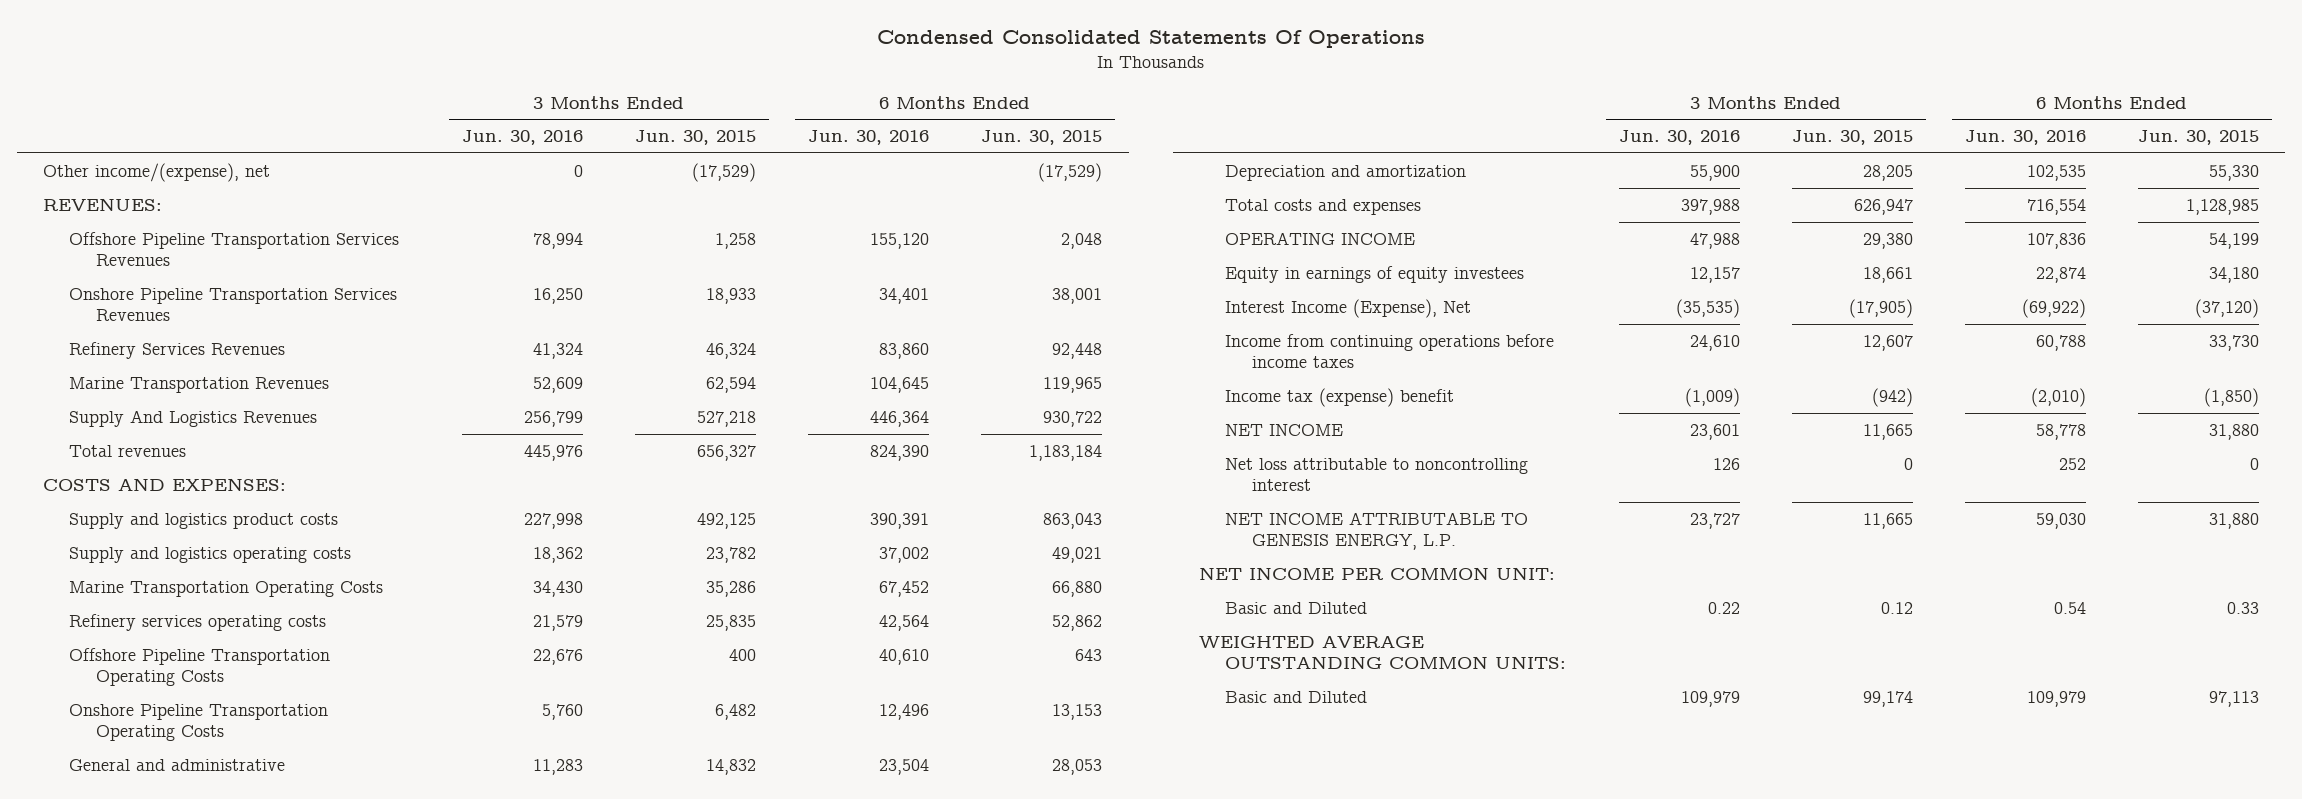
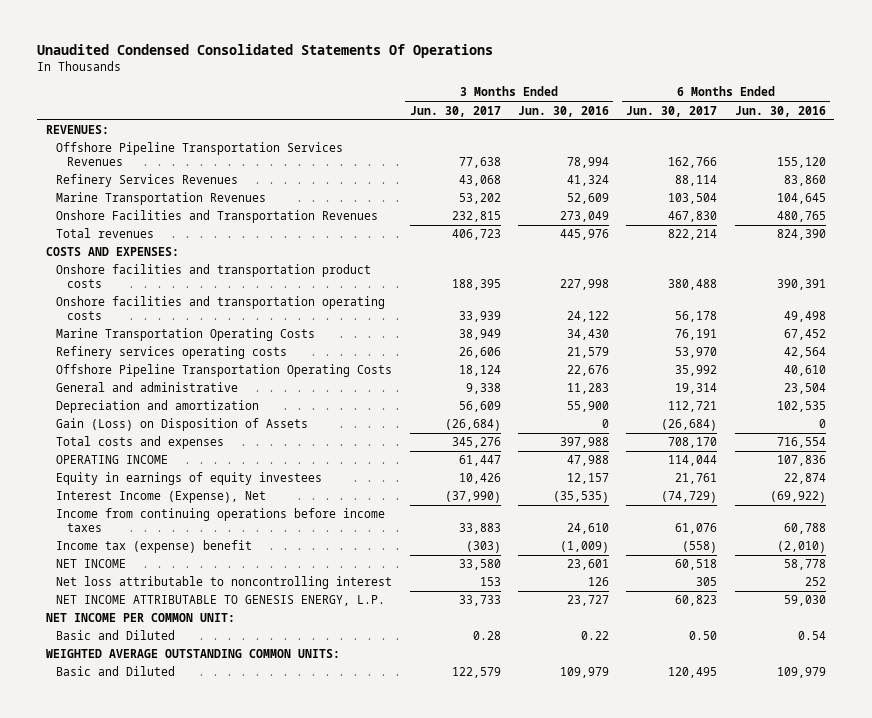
[876,30,1425,49] Condensed Consolidated Statements Of Operations -> [37,44,494,59] Unaudited Condensed Consolidated Statements Of Operations
[635,130,757,146] Jun. 30, 2015 -> none
[981,130,1103,146] Jun. 30, 2015 -> none
none -> [409,105,501,117] Jun. 30, 2017
none -> [626,105,718,117] Jun. 30, 2017
[42,162,270,182] Other income/(expense), net -> none
[69,287,398,322] Onshore Pipeline Transportation Services Revenues -> none
[69,409,318,427] Supply And Logistics Revenues -> none
none -> [56,210,379,224] Onshore Facilities and Transportation Revenues
[69,546,352,563] Supply and logistics operating costs -> none
[69,512,339,529] Supply and logistics product costs -> [56,264,372,289] Onshore facilities and transportation product costs
none -> [56,296,386,321] Onshore facilities and transportation operating costs
[69,703,329,742] Onshore Pipeline Transportation Operating Costs -> none
none -> [56,418,309,432] Gain (Loss) on Disposition of Assets

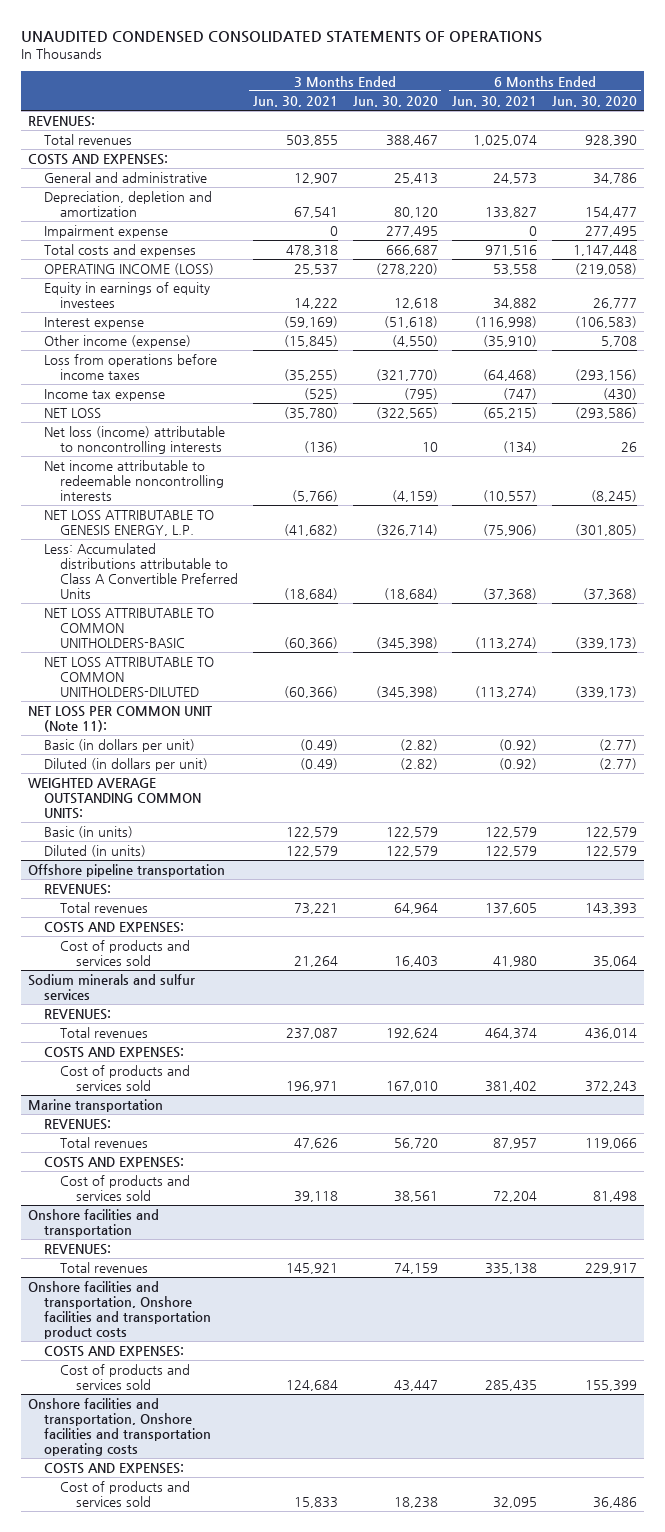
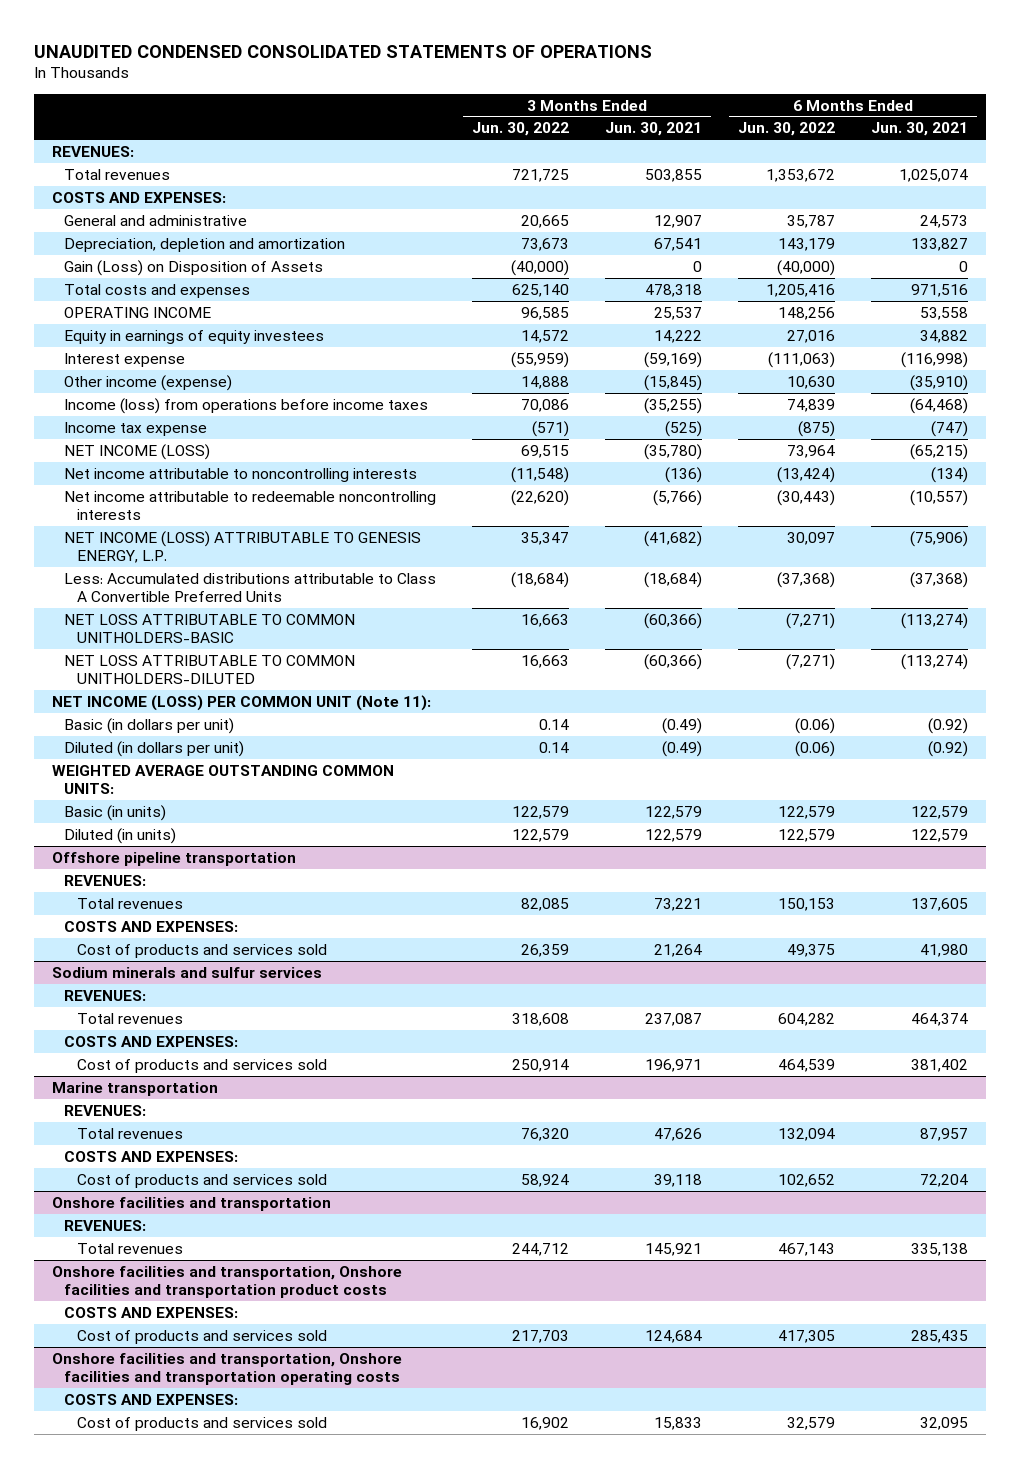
[352,95,438,107] Jun. 30, 2020 -> none
[552,95,638,107] Jun. 30, 2020 -> none
none -> [472,122,570,137] Jun. 30, 2022
none -> [738,122,836,137] Jun. 30, 2022
[44,225,169,239] Impairment expense -> none
none -> [64,259,324,276] Gain (Loss) on Disposition of Assets
[44,263,215,276] OPERATING INCOME (LOSS) -> [64,306,212,318] OPERATING INCOME
[44,354,218,381] Loss from operations before income taxes -> [64,397,429,414] Income (loss) from operations before income taxes
[44,408,102,419] NET LOSS -> [64,443,211,460] NET INCOME (LOSS)
[44,426,226,455] Net loss (income) attributable to noncontrolling interests -> [64,467,418,482] Net income attributable to noncontrolling interests
[44,510,215,537] NET LOSS ATTRIBUTABLE TO GENESIS ENERGY, L.P. -> [64,530,422,564] NET INCOME (LOSS) ATTRIBUTABLE TO GENESIS ENERGY, L.P.
[28,706,214,733] NET LOSS PER COMMON UNIT (Note 11): -> [51,694,431,711] NET INCOME (LOSS) PER COMMON UNIT (Note 11):

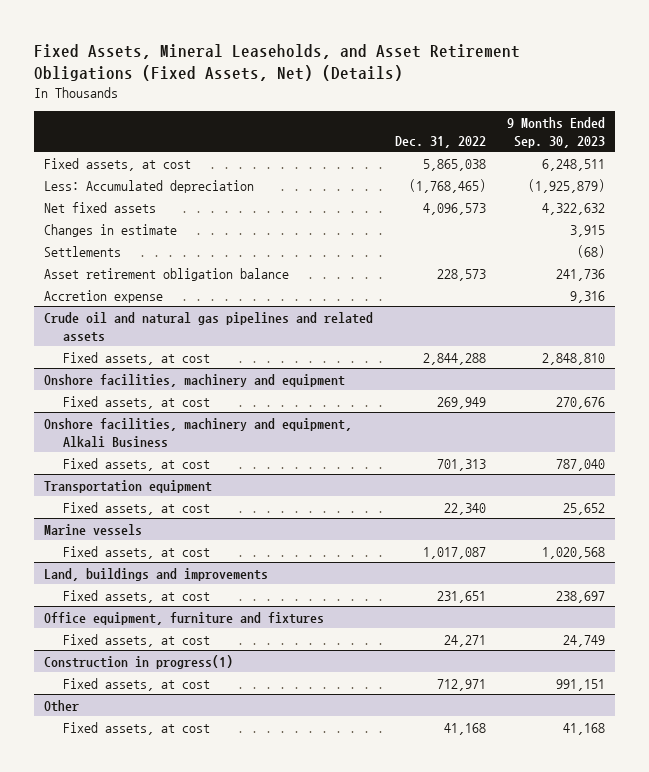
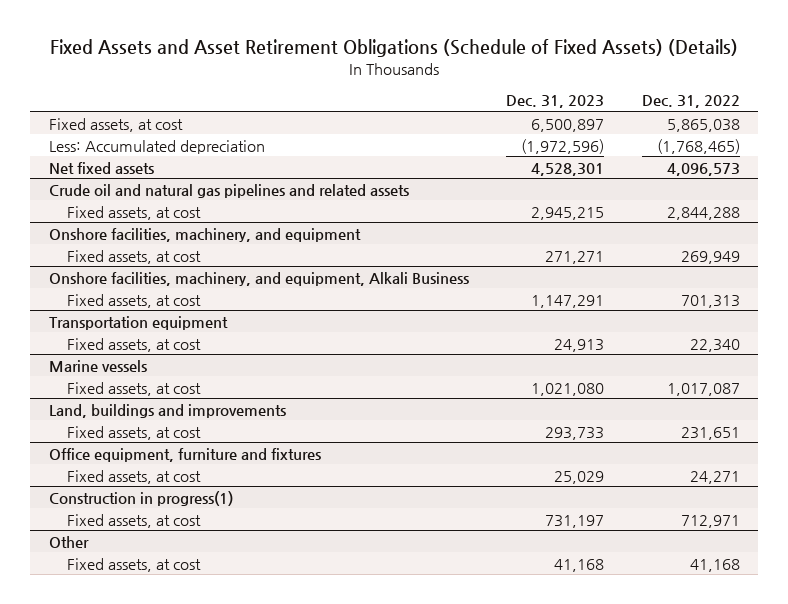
[33,43,520,81] Fixed Assets, Mineral Leaseholds, and Asset Retirement Obligations (Fixed Assets, Net) (Details) -> [50,39,739,58] Fixed Assets and Asset Retirement Obligations (Schedule of Fixed Assets) (Details)
[506,116,605,148] 9 Months Ended Sep. 30, 2023 -> none
none -> [506,95,605,109] Dec. 31, 2023
[44,223,178,237] Changes in estimate -> none
[44,245,122,257] Settlements -> none
[44,267,290,281] Asset retirement obligation balance -> none
[44,289,164,303] Accretion expense -> none
[44,373,346,387] Onshore facilities, machinery and equipment -> [48,227,361,242] Onshore facilities, machinery, and equipment
[44,417,353,447] Onshore facilities, machinery and equipment, Alkali Business -> [48,271,469,286] Onshore facilities, machinery, and equipment, Alkali Business

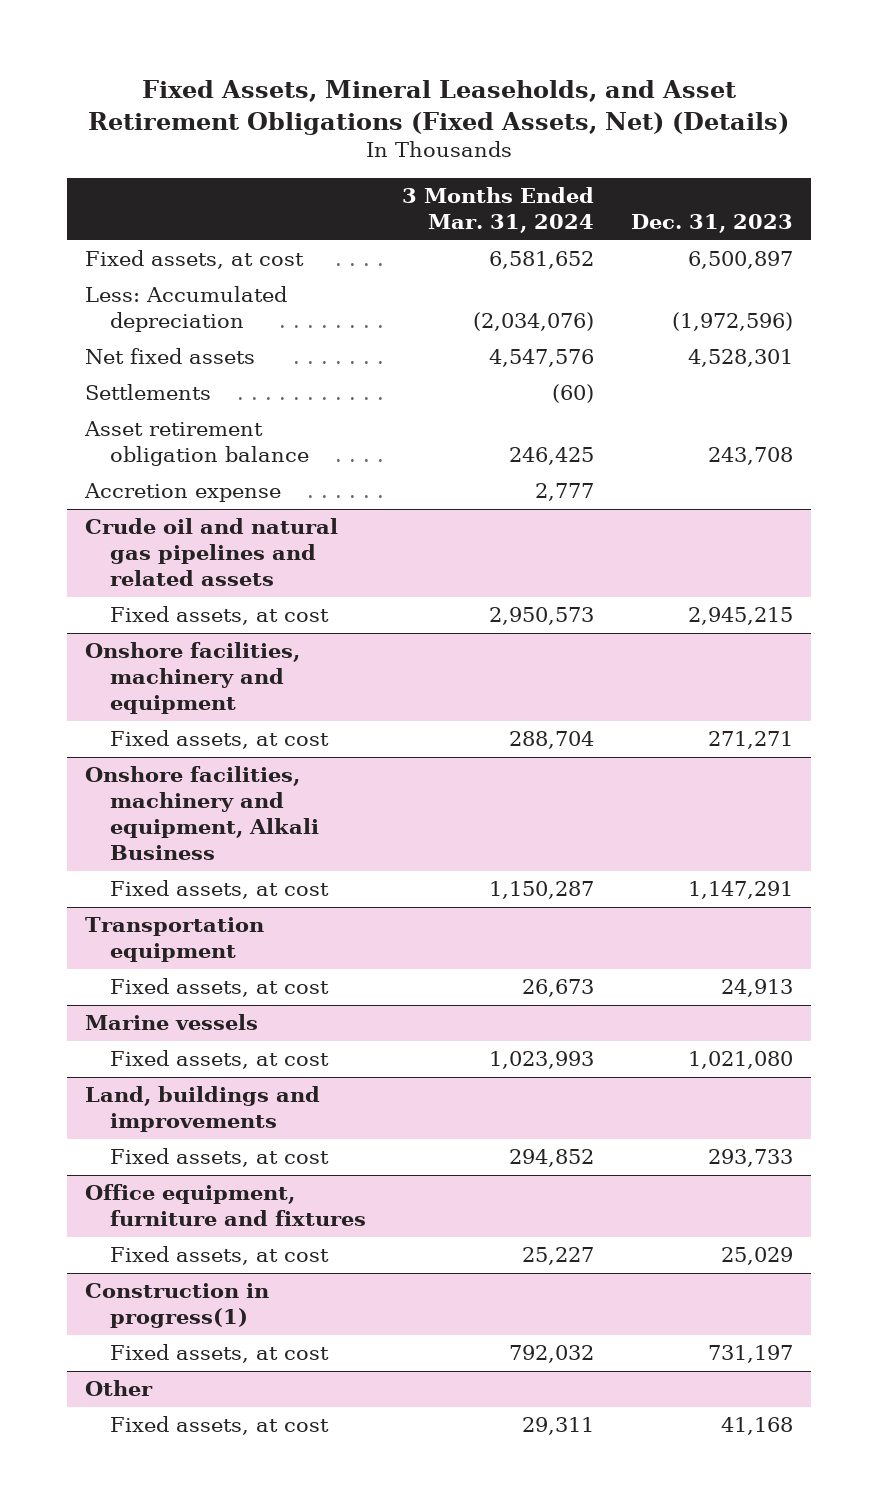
[50,39,739,58] Fixed Assets and Asset Retirement Obligations (Schedule of Fixed Assets) (Details) -> [87,80,789,135] Fixed Assets, Mineral Leaseholds, and Asset Retirement Obligations (Fixed Assets, Net) (Details)
[641,95,740,109] Dec. 31, 2022 -> none
none -> [402,187,595,234] 3 Months Ended Mar. 31, 2024
none -> [84,384,211,401] Settlements
none -> [83,421,309,467] Asset retirement obligation balance
none -> [83,483,281,503] Accretion expense
[48,227,361,242] Onshore facilities, machinery, and equipment -> [84,642,300,715] Onshore facilities, machinery and equipment
[48,271,469,286] Onshore facilities, machinery, and equipment, Alkali Business -> [84,766,319,861] Onshore facilities, machinery and equipment, Alkali Business

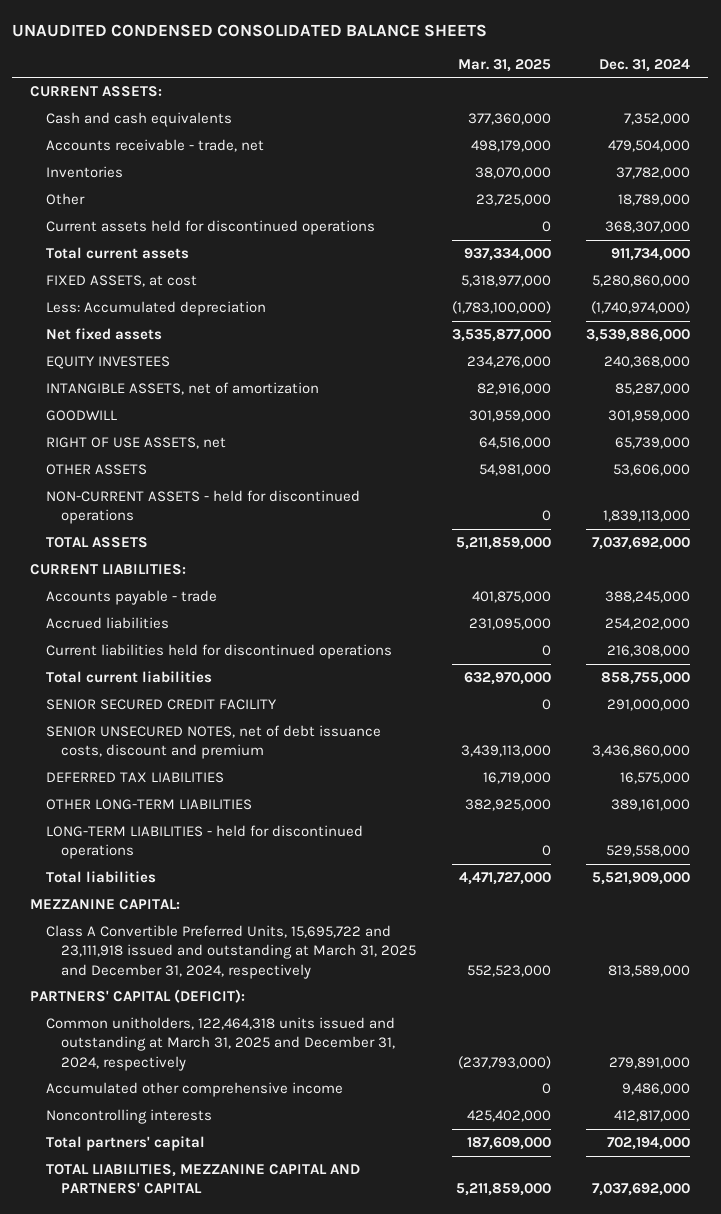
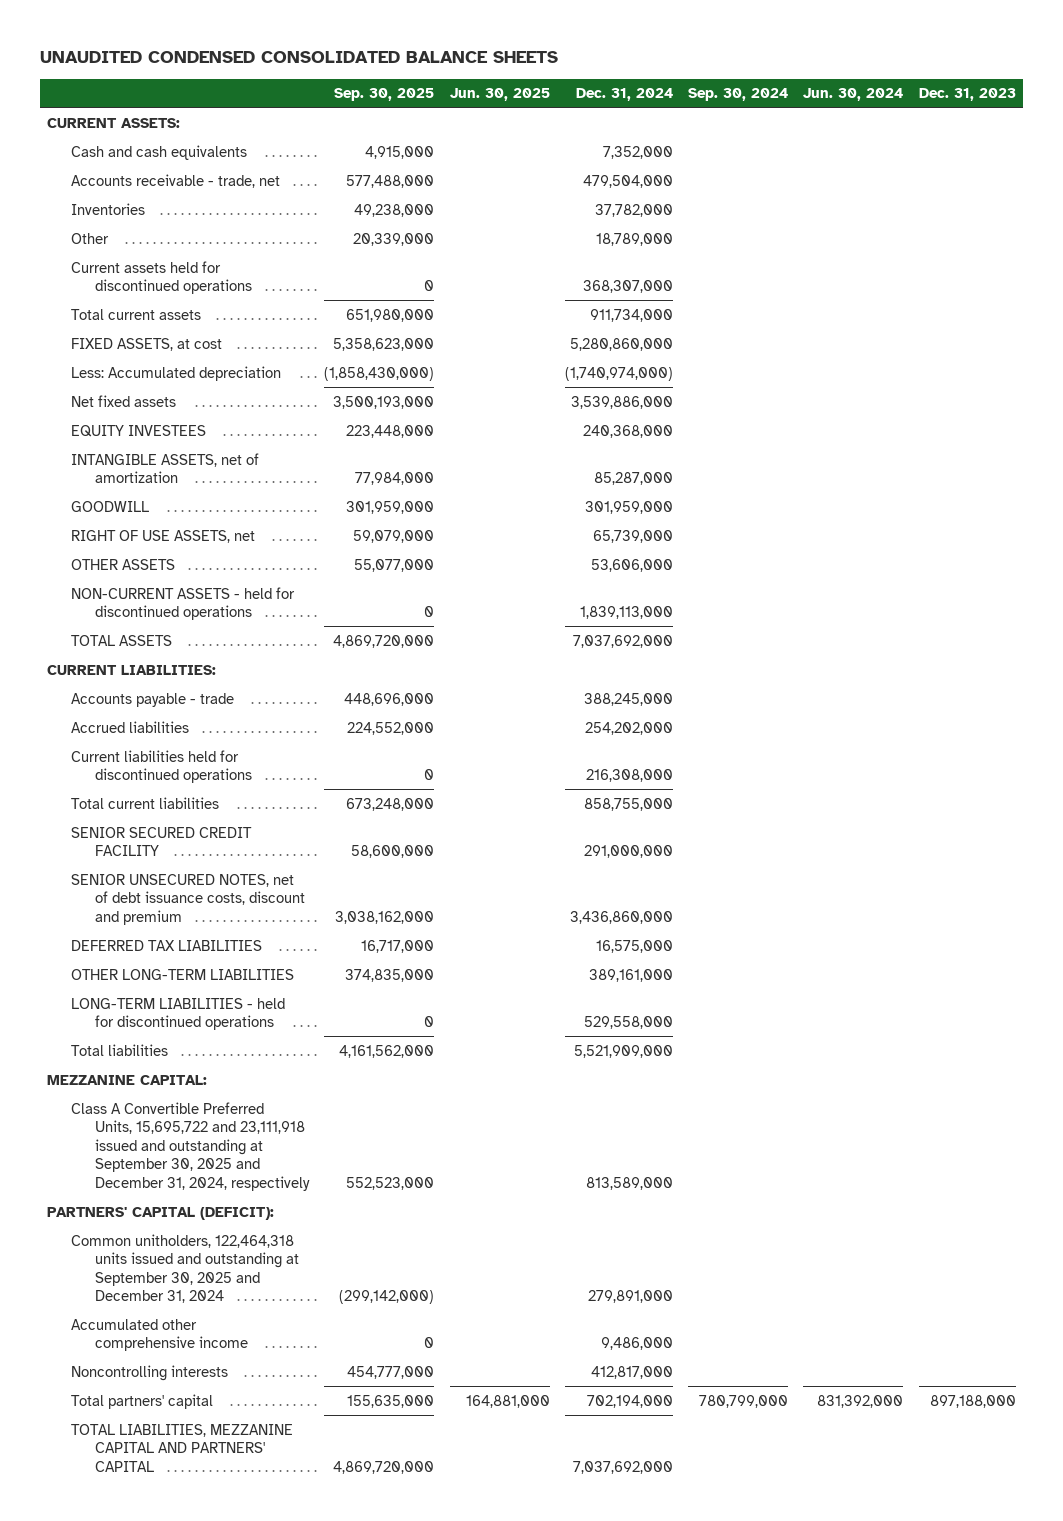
[457,58,551,72] Mar. 31, 2025 -> none
none -> [334,88,435,102] Sep. 30, 2025
none -> [449,88,550,102] Jun. 30, 2025
none -> [688,88,789,102] Sep. 30, 2024
none -> [803,88,904,102] Jun. 30, 2024
none -> [918,88,1016,102] Dec. 31, 2023
[45,925,416,979] Class A Convertible Preferred Units, 15,695,722 and 23,111,918 issued and outstanding at March 31, 2025 and December 31, 2024, respectively -> [71,1101,311,1191] Class A Convertible Preferred Units, 15,695,722 and 23,111,918 issued and outstanding at September 30, 2025 and December 31, 2024, respectively
[45,1017,395,1071] Common unitholders, 122,464,318 units issued and outstanding at March 31, 2025 and December 31, 2024, respectively -> [71,1233,300,1304] Common unitholders, 122,464,318 units issued and outstanding at September 30, 2025 and December 31, 2024

